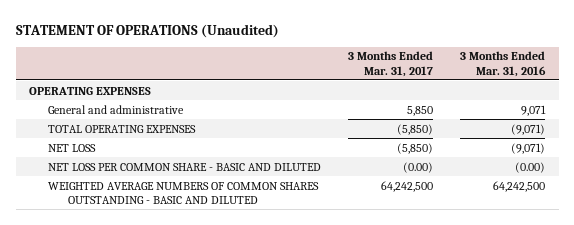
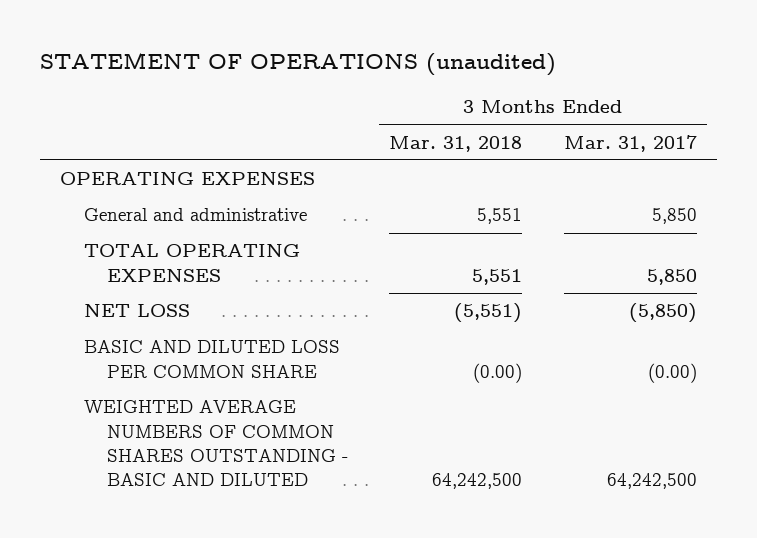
[15,23,279,38] STATEMENT OF OPERATIONS (Unaudited) -> [39,52,556,77] STATEMENT OF OPERATIONS (unaudited)
[460,51,547,77] 3 Months Ended Mar. 31, 2016 -> none
none -> [389,135,523,152] Mar. 31, 2018
[397,123,434,135] (5,850) -> [646,268,697,285] 5,850
[48,162,322,171] NET LOSS PER COMMON SHARE - BASIC AND DILUTED -> [83,340,340,378] BASIC AND DILUTED LOSS PER COMMON SHARE

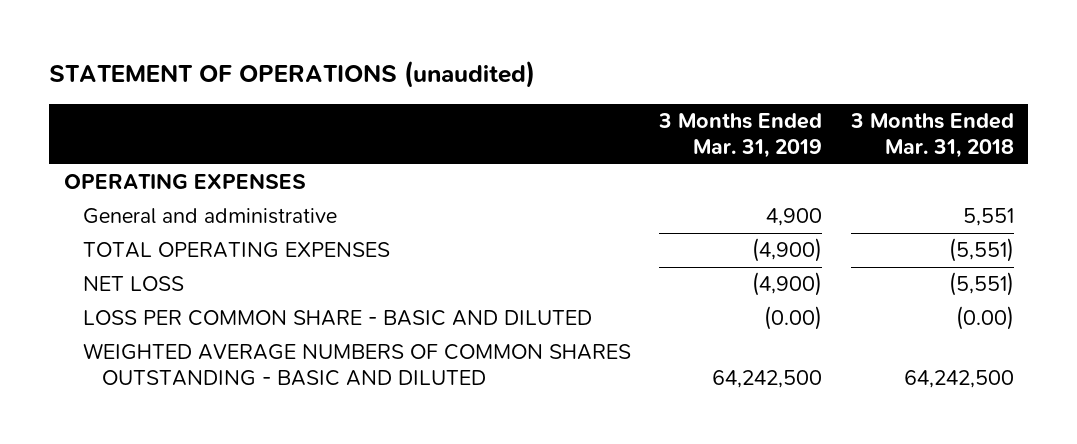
[563,134,697,152] Mar. 31, 2017 -> none
none -> [658,113,823,158] 3 Months Ended Mar. 31, 2019
[472,268,523,285] 5,551 -> [948,238,1014,263] (5,551)
[83,340,340,378] BASIC AND DILUTED LOSS PER COMMON SHARE -> [82,310,592,327] LOSS PER COMMON SHARE - BASIC AND DILUTED

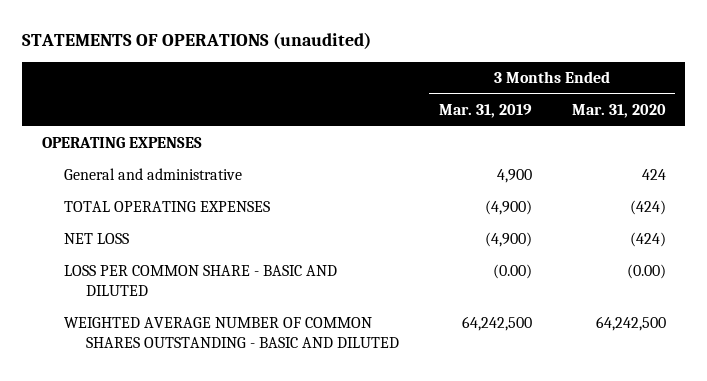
[49,60,536,89] STATEMENT OF OPERATIONS (unaudited) -> [22,32,372,50] STATEMENTS OF OPERATIONS (unaudited)
[849,113,1014,158] 3 Months Ended Mar. 31, 2018 -> none
none -> [571,104,666,119] Mar. 31, 2020
[82,343,631,387] WEIGHTED AVERAGE NUMBERS OF COMMON SHARES OUTSTANDING - BASIC AND DILUTED -> [63,317,399,349] WEIGHTED AVERAGE NUMBER OF COMMON SHARES OUTSTANDING - BASIC AND DILUTED

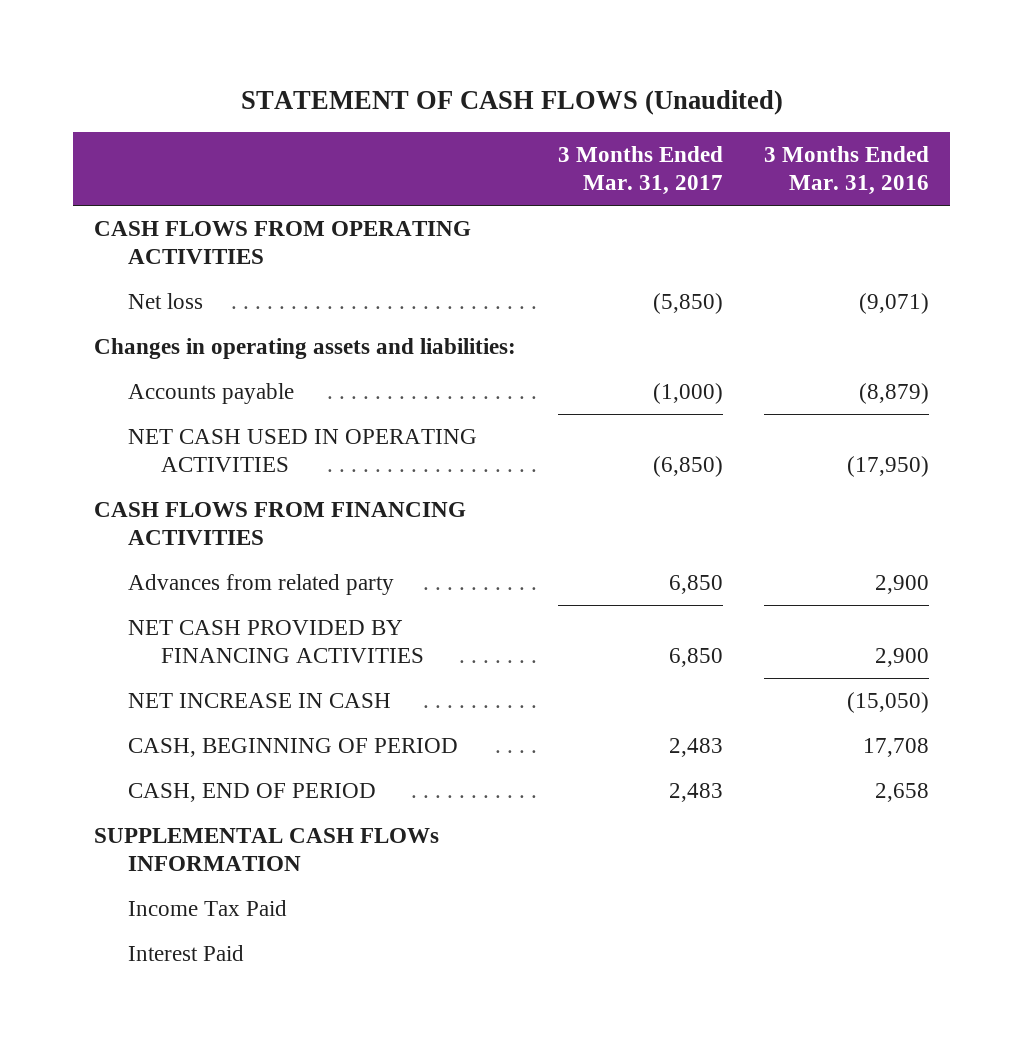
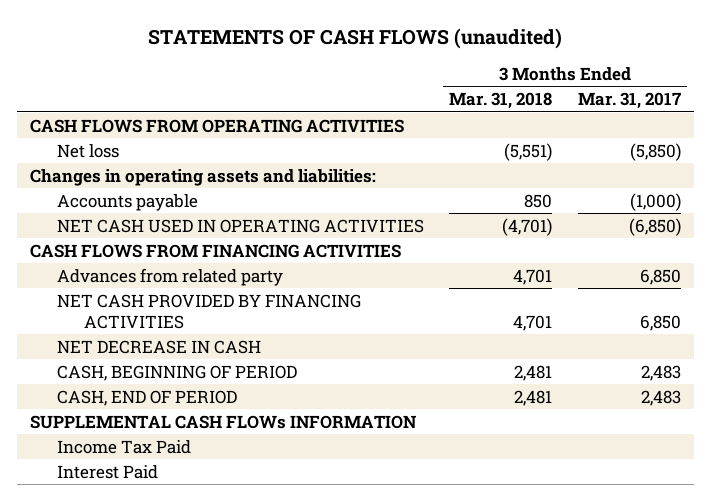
[240,90,783,116] STATEMENT OF CASH FLOWS (Unaudited) -> [148,27,563,49] STATEMENTS OF CASH FLOWS (unaudited)
[763,146,929,196] 3 Months Ended Mar. 31, 2016 -> none
none -> [449,92,553,110] Mar. 31, 2018
[127,693,391,709] NET INCREASE IN CASH -> [56,339,261,354] NET DECREASE IN CASH

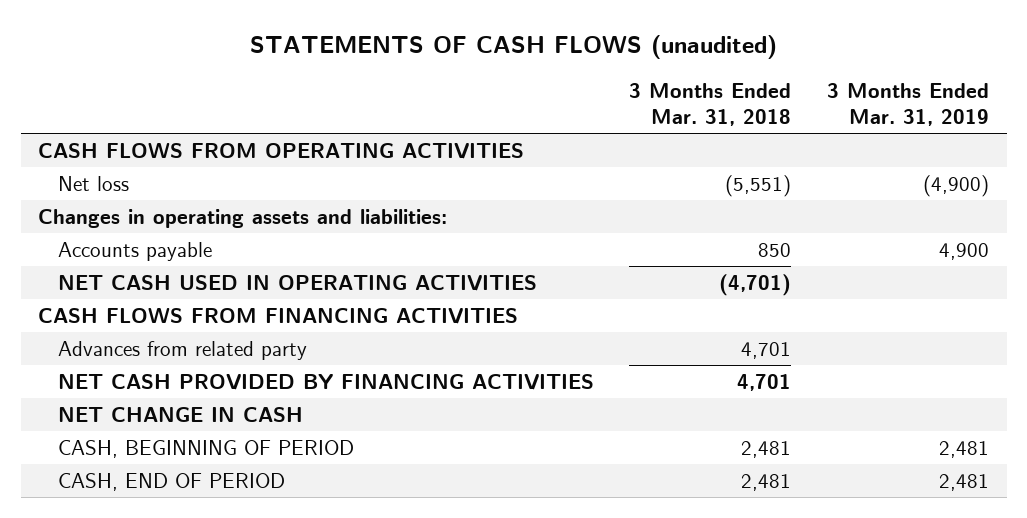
[577,92,681,110] Mar. 31, 2017 -> none
none -> [827,82,990,127] 3 Months Ended Mar. 31, 2019
[56,339,261,354] NET DECREASE IN CASH -> [57,406,303,422] NET CHANGE IN CASH
[29,414,416,429] SUPPLEMENTAL CASH FLOWs INFORMATION -> none
[56,439,191,454] Income Tax Paid -> none
[56,464,158,479] Interest Paid -> none

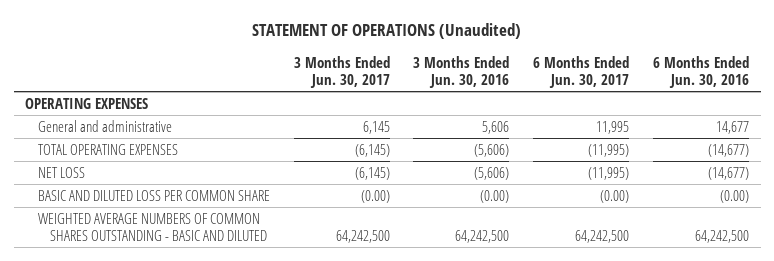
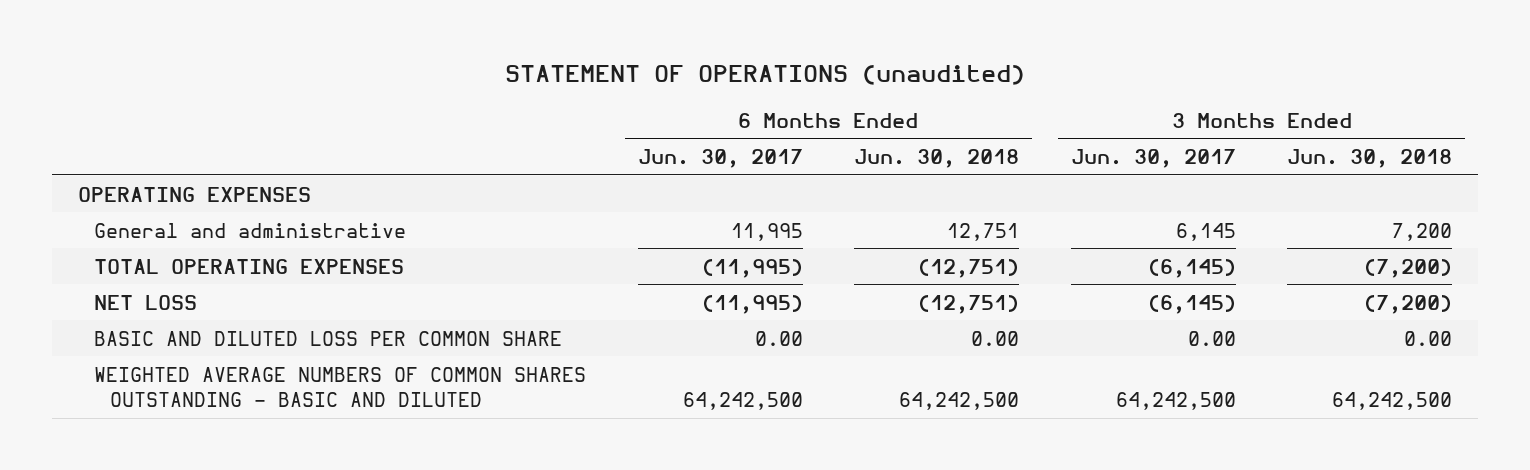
[252,23,522,40] STATEMENT OF OPERATIONS (Unaudited) -> [505,65,1026,86] STATEMENT OF OPERATIONS (unaudited)
[413,55,510,88] 3 Months Ended Jun. 30, 2016 -> none
[652,55,749,88] 6 Months Ended Jun. 30, 2016 -> none
none -> [854,148,1020,168] Jun. 30, 2018
none -> [1287,148,1453,168] Jun. 30, 2018
[360,189,390,203] (0.00) -> [1187,330,1236,346] 0.00
[599,189,629,203] (0.00) -> [754,330,803,346] 0.00

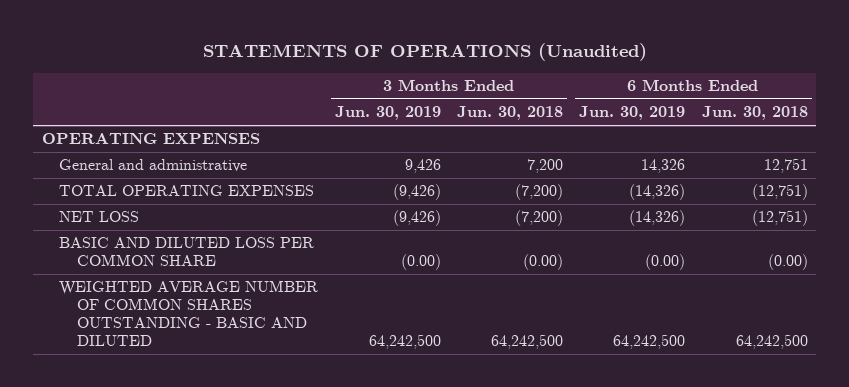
[505,65,1026,86] STATEMENT OF OPERATIONS (unaudited) -> [202,43,647,62] STATEMENTS OF OPERATIONS (Unaudited)
[637,148,803,168] Jun. 30, 2017 -> none
[1070,148,1236,168] Jun. 30, 2017 -> none
none -> [334,106,441,121] Jun. 30, 2019
none -> [579,106,686,121] Jun. 30, 2019
[971,330,1020,346] 0.00 -> [767,254,808,271] (0.00)
[1404,330,1453,346] 0.00 -> [522,254,563,271] (0.00)
[93,366,586,407] WEIGHTED AVERAGE NUMBERS OF COMMON SHARES OUTSTANDING - BASIC AND DILUTED -> [59,280,319,346] WEIGHTED AVERAGE NUMBER OF COMMON SHARES OUTSTANDING - BASIC AND DILUTED

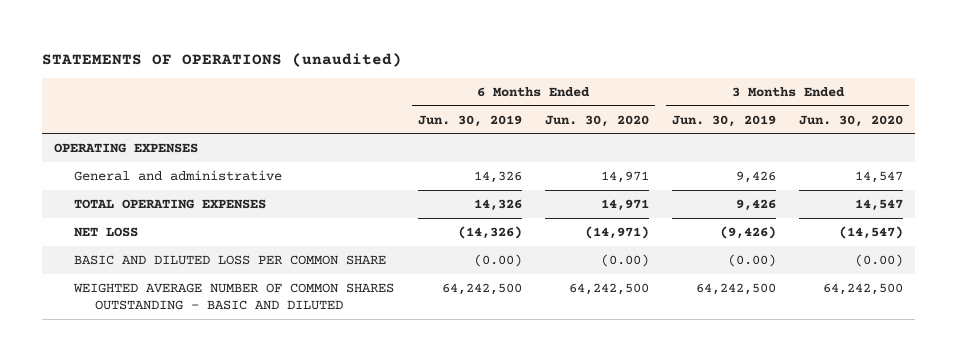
[202,43,647,62] STATEMENTS OF OPERATIONS (Unaudited) -> [42,53,403,68] STATEMENTS OF OPERATIONS (unaudited)
[456,106,563,121] Jun. 30, 2018 -> none
[701,106,808,121] Jun. 30, 2018 -> none
none -> [544,114,649,127] Jun. 30, 2020
none -> [799,114,904,127] Jun. 30, 2020
[392,184,441,201] (9,426) -> [736,198,777,211] 9,426
[629,184,686,201] (14,326) -> [473,198,522,211] 14,326

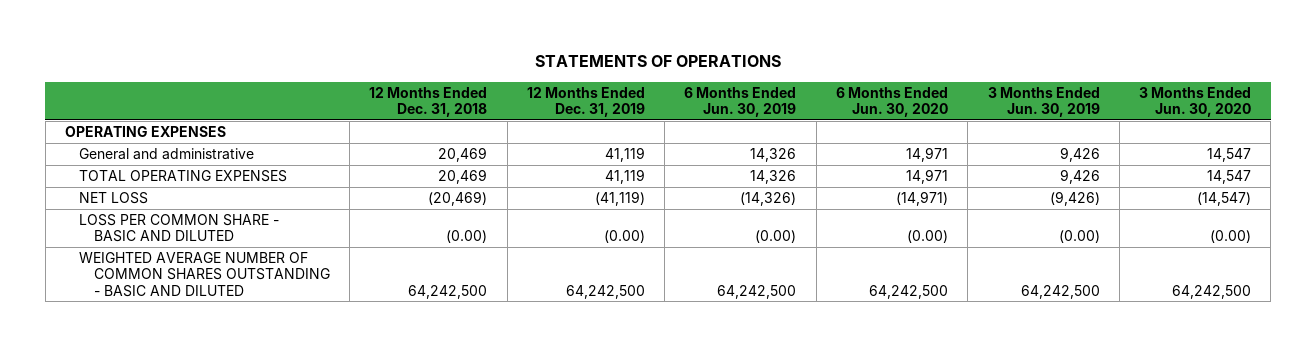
[42,53,403,68] STATEMENTS OF OPERATIONS (unaudited) -> [535,55,782,68] STATEMENTS OF OPERATIONS
none -> [369,86,488,117] 12 Months Ended Dec. 31, 2018
none -> [526,86,645,117] 12 Months Ended Dec. 31, 2019
[74,254,387,265] BASIC AND DILUTED LOSS PER COMMON SHARE -> [79,213,280,243] LOSS PER COMMON SHARE - BASIC AND DILUTED

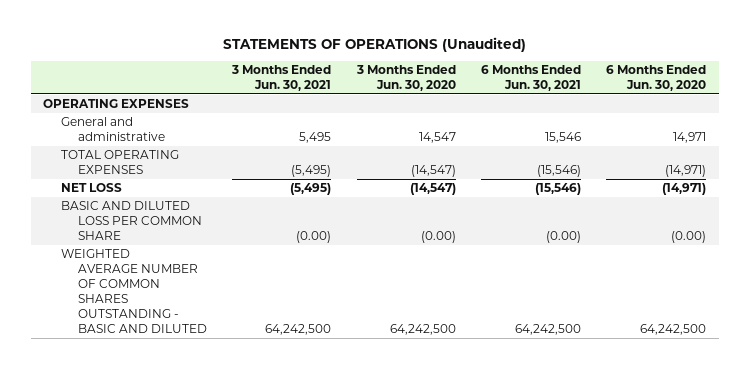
[535,55,782,68] STATEMENTS OF OPERATIONS -> [222,36,526,52] STATEMENTS OF OPERATIONS (Unaudited)
[369,86,488,117] 12 Months Ended Dec. 31, 2018 -> none
[526,86,645,117] 12 Months Ended Dec. 31, 2019 -> none
[684,86,797,117] 6 Months Ended Jun. 30, 2019 -> none
[987,86,1100,117] 3 Months Ended Jun. 30, 2019 -> none
none -> [231,64,332,91] 3 Months Ended Jun. 30, 2021
none -> [480,64,581,91] 6 Months Ended Jun. 30, 2021
[906,168,949,184] 14,971 -> [665,165,707,178] (14,971)
[1207,169,1252,184] 14,547 -> [410,165,456,178] (14,547)
[79,213,280,243] LOSS PER COMMON SHARE - BASIC AND DILUTED -> [60,201,203,241] BASIC AND DILUTED LOSS PER COMMON SHARE

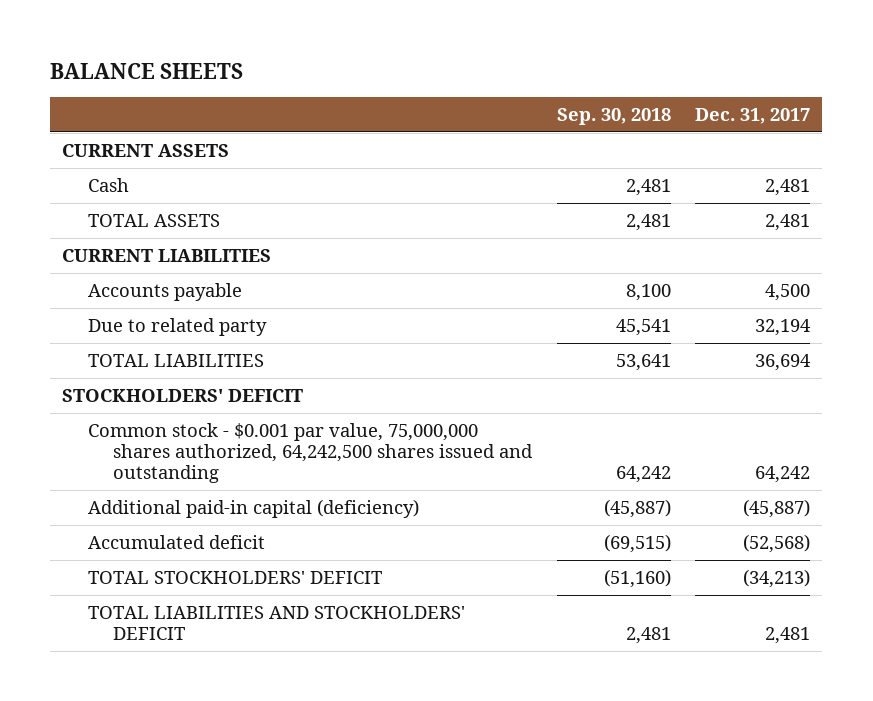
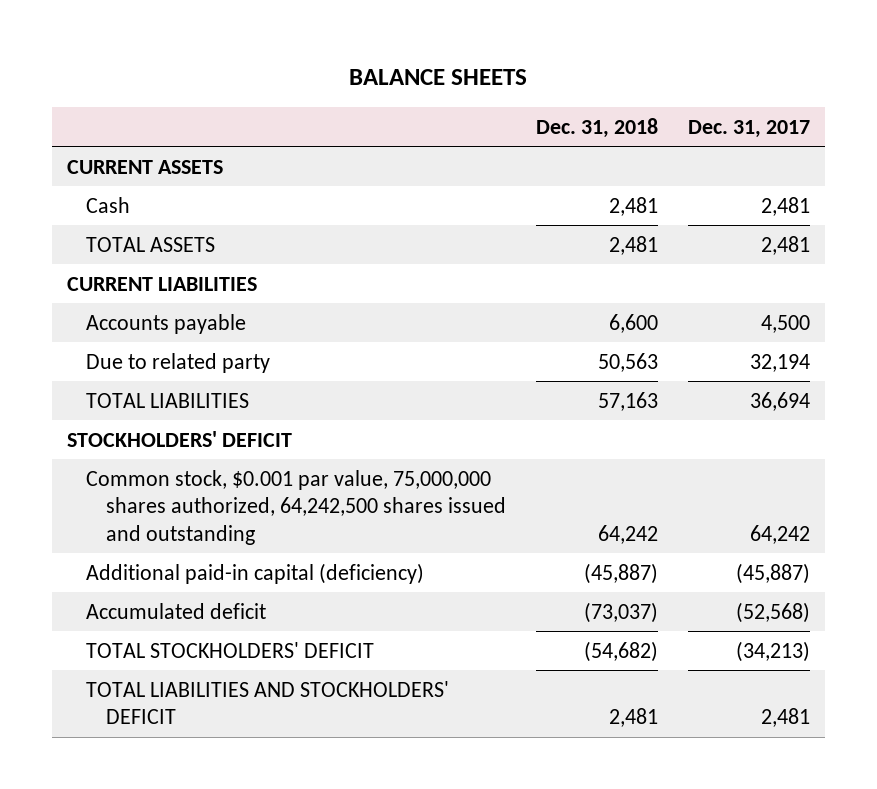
[556,108,671,126] Sep. 30, 2018 -> none
none -> [536,117,659,138] Dec. 31, 2018
[87,423,534,484] Common stock - $0.001 par value, 75,000,000 shares authorized, 64,242,500 shares issued and outstanding -> [86,469,506,545] Common stock, $0.001 par value, 75,000,000 shares authorized, 64,242,500 shares issued and outstanding

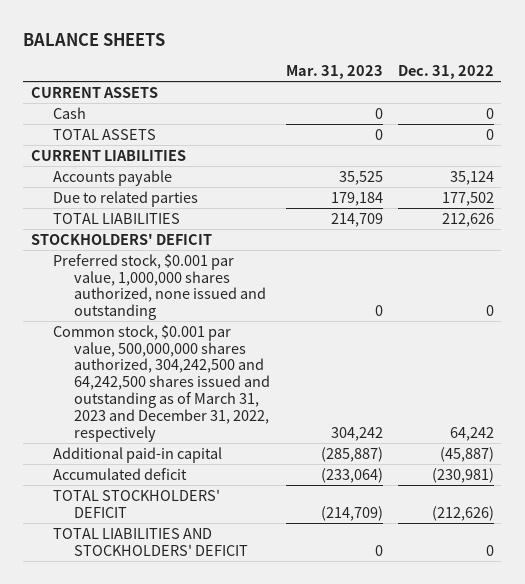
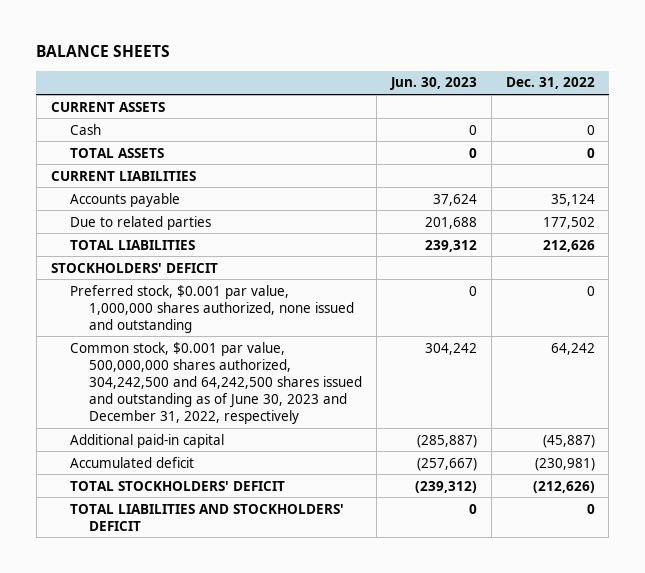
[285,64,383,79] Mar. 31, 2023 -> none
none -> [389,77,477,91] Jun. 30, 2023
[52,324,271,442] Common stock, $0.001 par value, 500,000,000 shares authorized, 304,242,500 and 64,242,500 shares issued and outstanding as of March 31, 2023 and December 31, 2022, respectively -> [69,341,363,424] Common stock, $0.001 par value, 500,000,000 shares authorized, 304,242,500 and 64,242,500 shares issued and outstanding as of June 30, 2023 and December 31, 2022, respectively

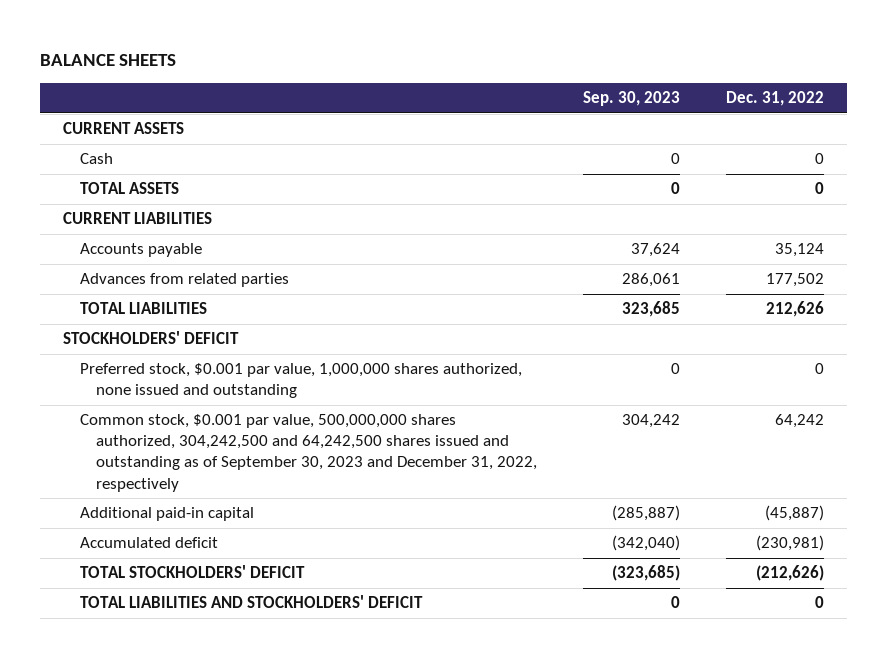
[389,77,477,91] Jun. 30, 2023 -> none
none -> [582,91,680,107] Sep. 30, 2023
[69,215,211,230] Due to related parties -> [79,273,289,288] Advances from related parties
[69,341,363,424] Common stock, $0.001 par value, 500,000,000 shares authorized, 304,242,500 and 64,242,500 shares issued and outstanding as of June 30, 2023 and December 31, 2022, respectively -> [79,414,537,492] Common stock, $0.001 par value, 500,000,000 shares authorized, 304,242,500 and 64,242,500 shares issued and outstanding as of September 30, 2023 and December 31, 2022, respectively

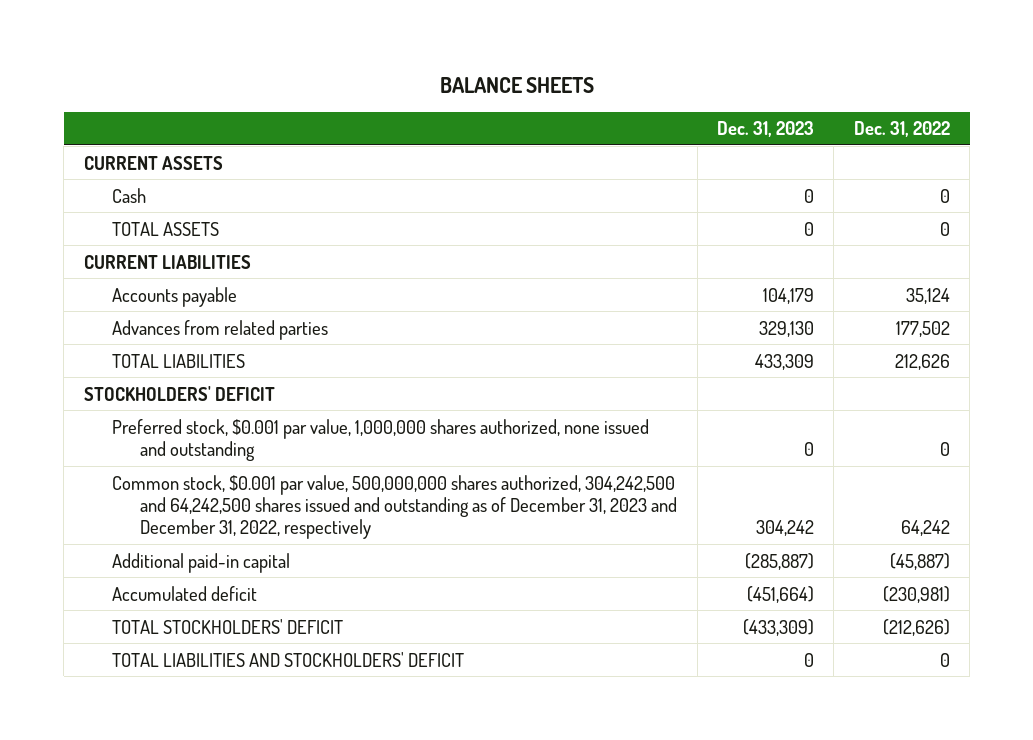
[582,91,680,107] Sep. 30, 2023 -> none
none -> [716,121,814,138] Dec. 31, 2023
[79,414,537,492] Common stock, $0.001 par value, 500,000,000 shares authorized, 304,242,500 and 64,242,500 shares issued and outstanding as of September 30, 2023 and December 31, 2022, respectively -> [111,474,678,540] Common stock, $0.001 par value, 500,000,000 shares authorized, 304,242,500 and 64,242,500 shares issued and outstanding as of December 31, 2023 and December 31, 2022, respectively

